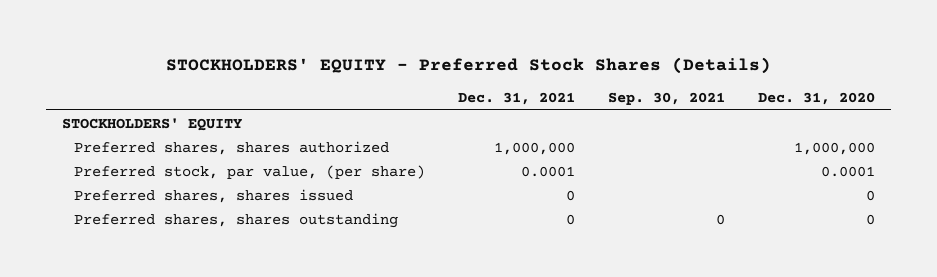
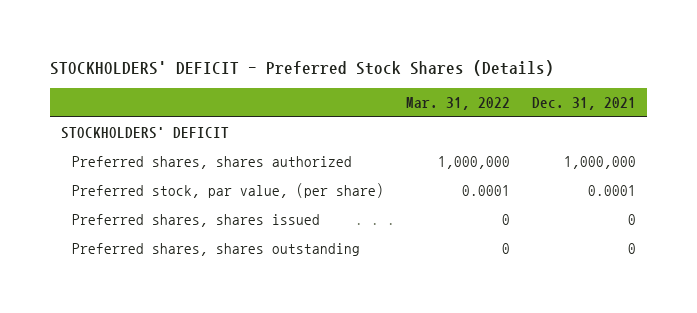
[165,56,771,74] STOCKHOLDERS' EQUITY - Preferred Stock Shares (Details) -> [49,60,554,77] STOCKHOLDERS' DEFICIT - Preferred Stock Shares (Details)
[607,92,725,106] Sep. 30, 2021 -> none
[757,92,875,106] Dec. 31, 2020 -> none
none -> [405,97,510,111] Mar. 31, 2022
[62,117,243,131] STOCKHOLDERS' EQUITY -> [60,127,229,140] STOCKHOLDERS' DEFICIT

